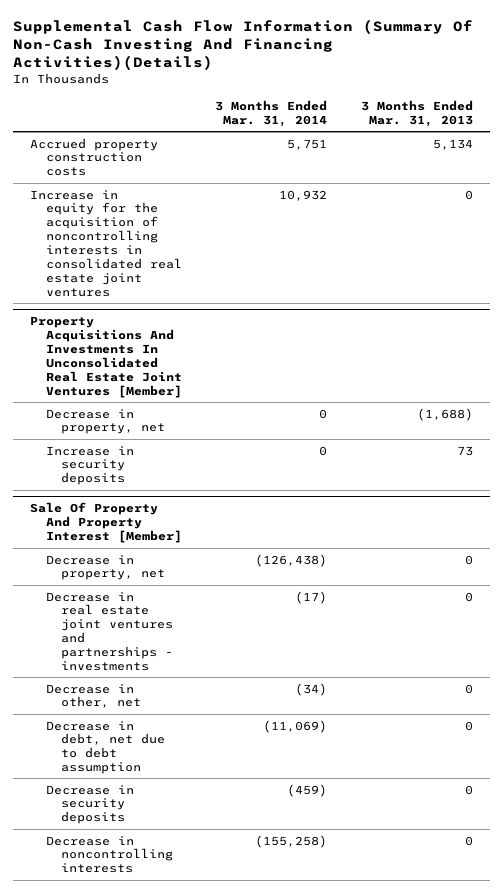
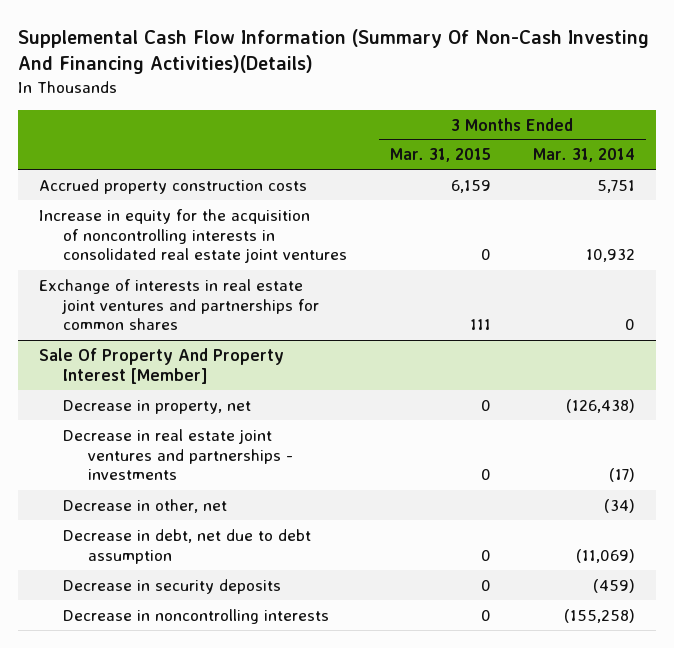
[361,100,474,128] 3 Months Ended Mar. 31, 2013 -> none
none -> [389,148,491,163] Mar. 31, 2015
[30,316,182,398] Property Acquisitions And Investments In Unconsolidated Real Estate Joint Ventures [Member] -> none
[45,408,165,435] Decrease in property, net -> none
[45,445,134,486] Increase in security deposits -> none
none -> [38,278,320,331] Exchange of interests in real estate joint ventures and partnerships for common shares

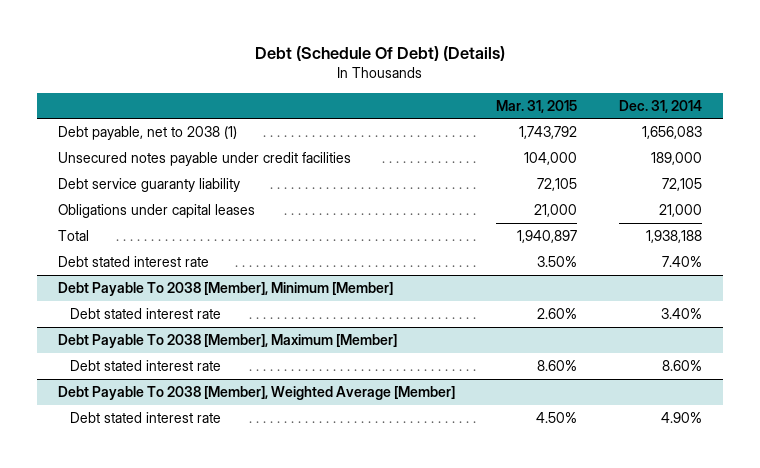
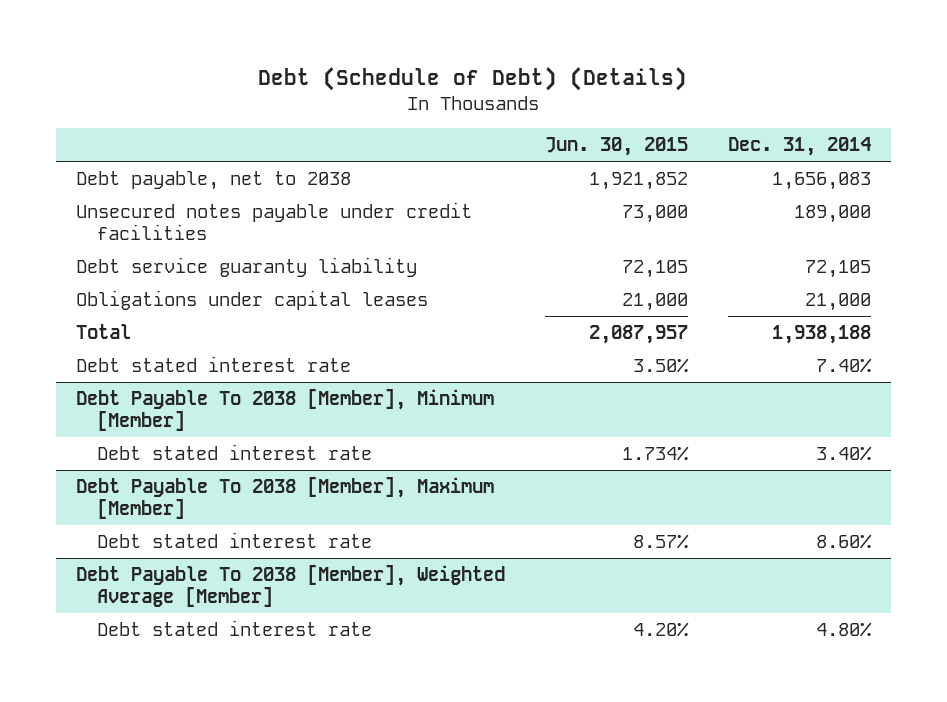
[254,46,505,62] Debt (Schedule Of Debt) (Details) -> [258,66,688,91] Debt (Schedule of Debt) (Details)
[496,99,578,113] Mar. 31, 2015 -> none
none -> [544,136,688,156] Jun. 30, 2015
[58,126,238,141] Debt payable, net to 2038 (1) -> [76,170,352,190] Debt payable, net to 2038
[660,412,702,424] 4.90% -> [815,621,872,637] 4.80%

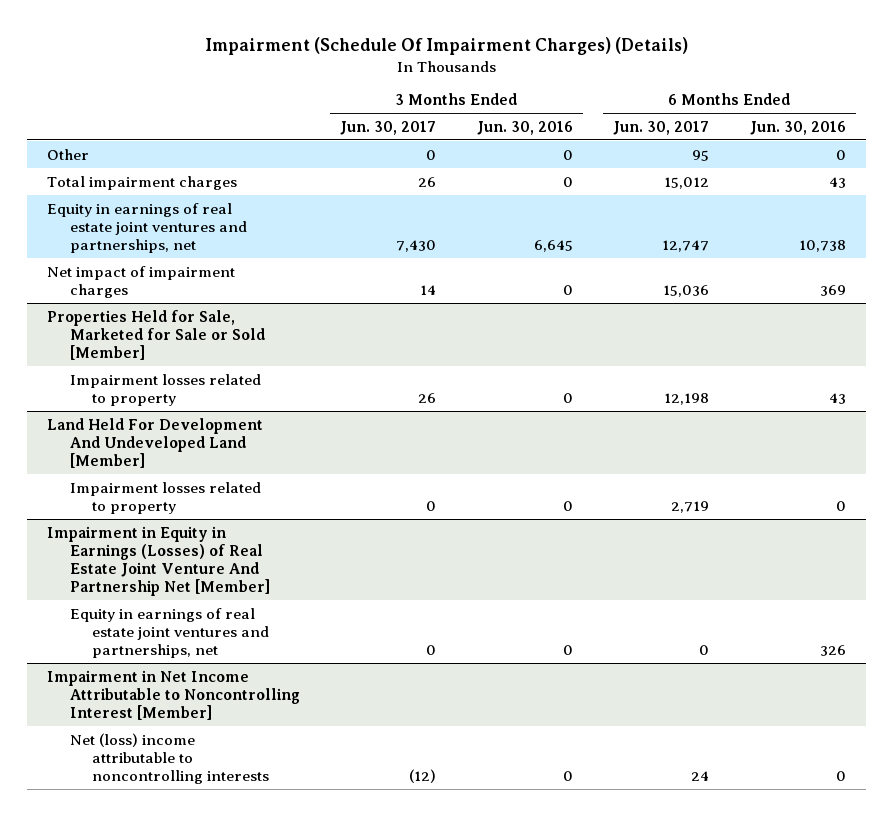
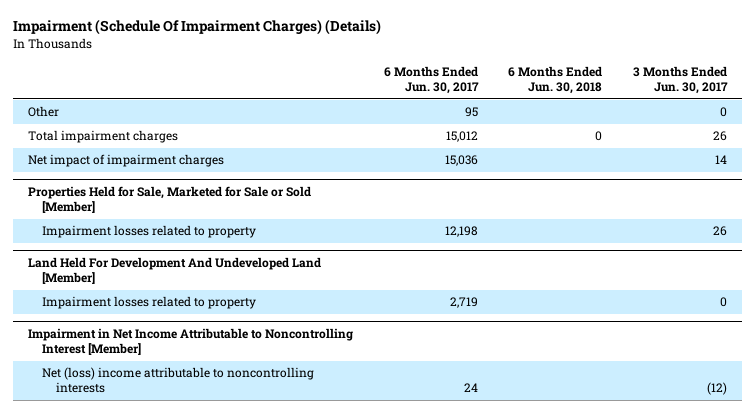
[476,120,573,135] Jun. 30, 2016 -> none
[749,120,846,135] Jun. 30, 2016 -> none
none -> [508,65,603,95] 6 Months Ended Jun. 30, 2018
[47,202,247,253] Equity in earnings of real estate joint ventures and partnerships, net -> none
[47,525,270,596] Impairment in Equity in Earnings (Losses) of Real Estate Joint Venture And Partnership Net [Member] -> none
[69,607,269,658] Equity in earnings of real estate joint ventures and partnerships, net -> none

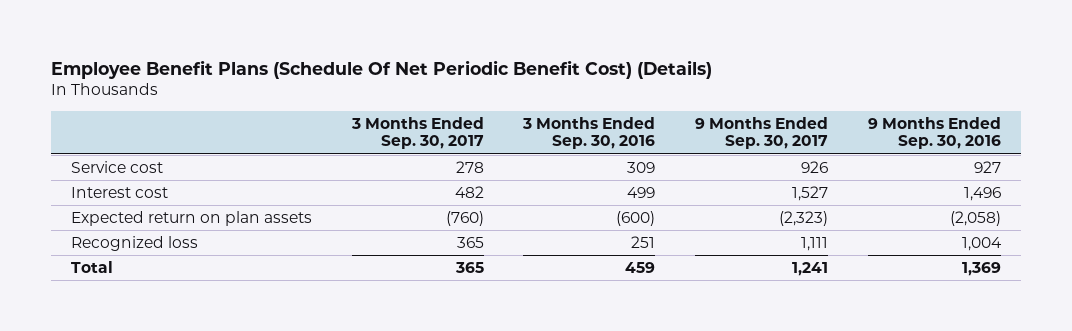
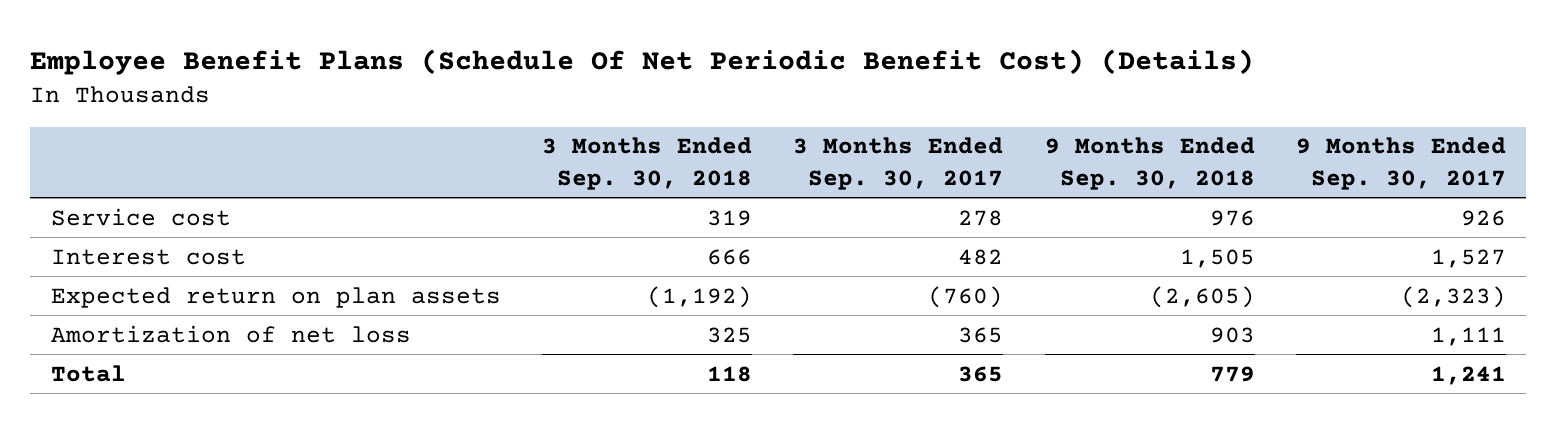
[522,116,656,150] 3 Months Ended Sep. 30, 2016 -> none
[867,116,1001,150] 9 Months Ended Sep. 30, 2016 -> none
none -> [542,137,753,190] 3 Months Ended Sep. 30, 2018
none -> [1044,137,1255,190] 9 Months Ended Sep. 30, 2018
[70,235,198,251] Recognized loss -> [51,324,412,343] Amortization of net loss

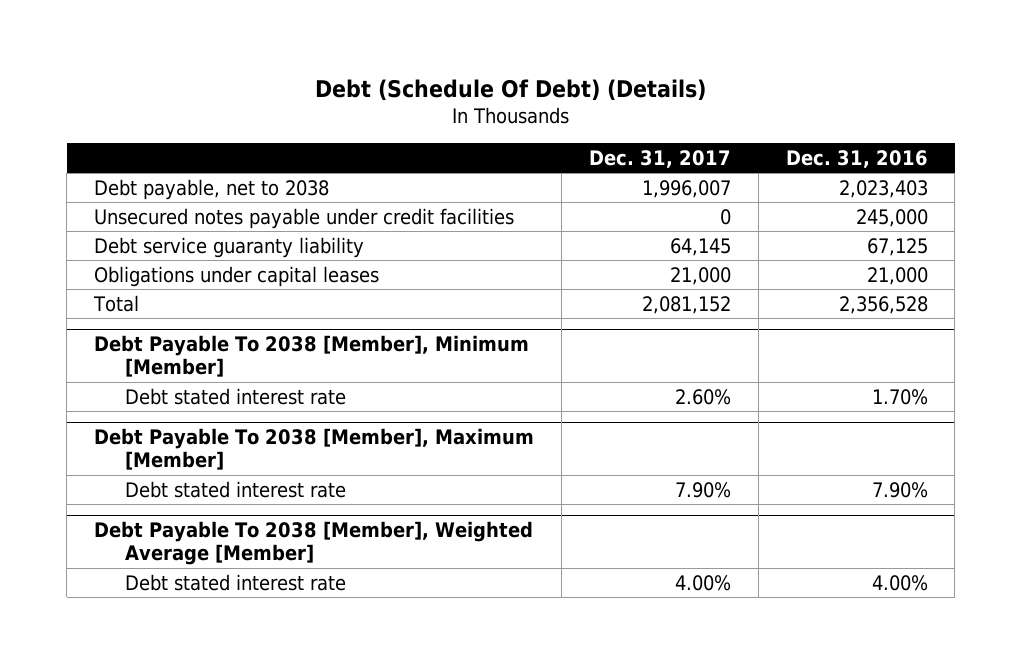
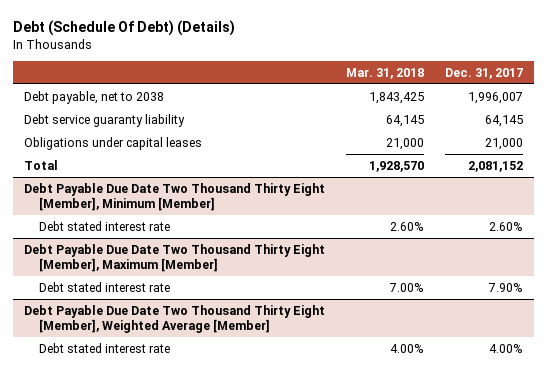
[785,149,928,168] Dec. 31, 2016 -> none
none -> [345,67,424,79] Mar. 31, 2018
[94,207,515,229] Unsecured notes payable under credit facilities -> none
[94,335,530,378] Debt Payable To 2038 [Member], Minimum [Member] -> none
none -> [23,182,325,211] Debt Payable Due Date Two Thousand Thirty Eight [Member], Minimum [Member]
[94,428,535,471] Debt Payable To 2038 [Member], Maximum [Member] -> none
none -> [23,243,325,272] Debt Payable Due Date Two Thousand Thirty Eight [Member], Maximum [Member]
[94,521,534,566] Debt Payable To 2038 [Member], Weighted Average [Member] -> none
none -> [23,304,325,333] Debt Payable Due Date Two Thousand Thirty Eight [Member], Weighted Average [Member]

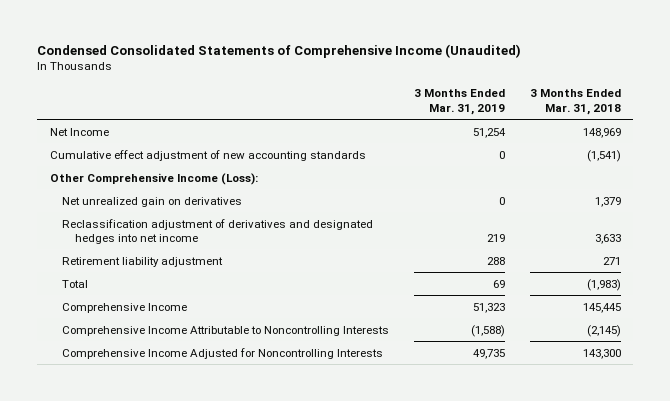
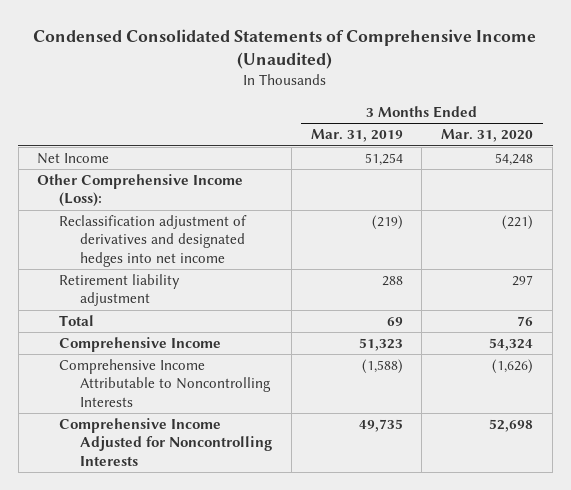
[529,89,621,115] 3 Months Ended Mar. 31, 2018 -> none
none -> [441,129,534,143] Mar. 31, 2020
[49,149,366,161] Cumulative effect adjustment of new accounting standards -> none
[62,196,243,207] Net unrealized gain on derivatives -> none
[486,233,505,242] 219 -> [371,215,403,231] (219)

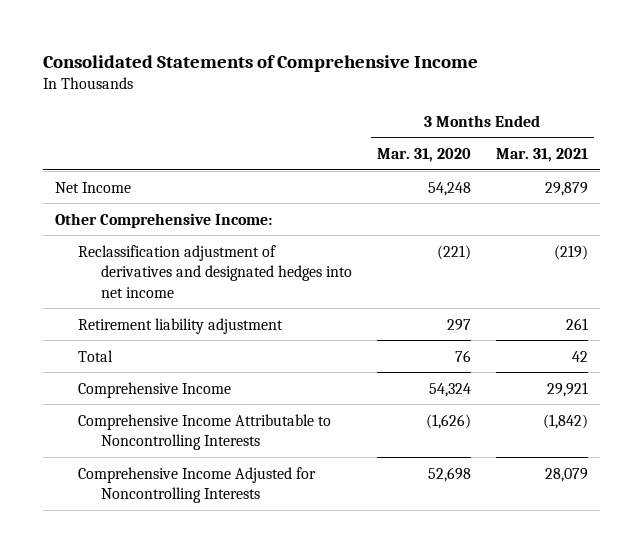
[33,28,537,70] Condensed Consolidated Statements of Comprehensive Income (Unaudited) -> [43,54,479,72] Consolidated Statements of Comprehensive Income
[310,129,403,143] Mar. 31, 2019 -> none
none -> [495,148,588,163] Mar. 31, 2021
[37,174,244,208] Other Comprehensive Income (Loss): -> [55,212,273,228] Other Comprehensive Income:

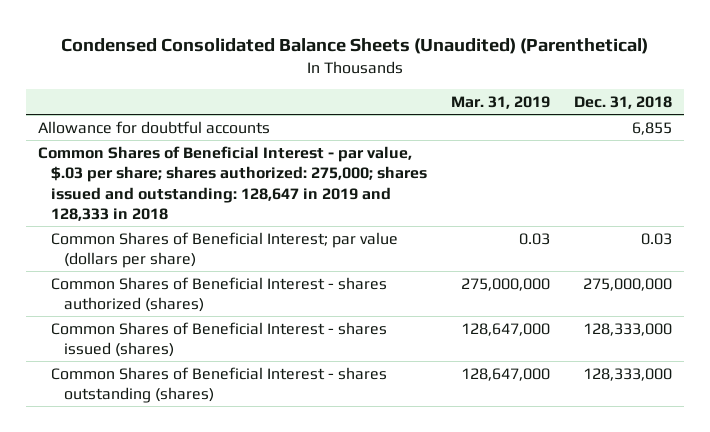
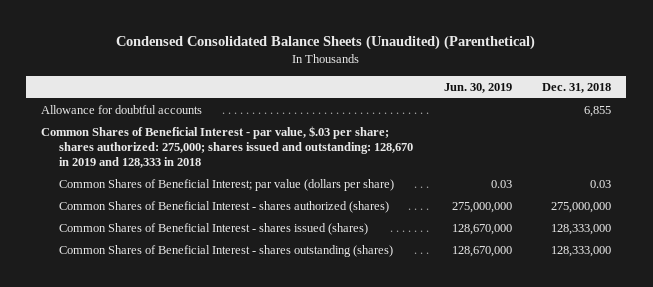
[451,95,551,109] Mar. 31, 2019 -> none
none -> [443,82,512,93] Jun. 30, 2019
[38,145,428,222] Common Shares of Beneficial Interest - par value, $.03 per share; shares authorized: 275,000; shares issued and outstanding: 128,647 in 2019 and 128,333 in 2018 -> [41,126,414,168] Common Shares of Beneficial Interest - par value, $.03 per share; shares authorized: 275,000; shares issued and outstanding: 128,670 in 2019 and 128,333 in 2018

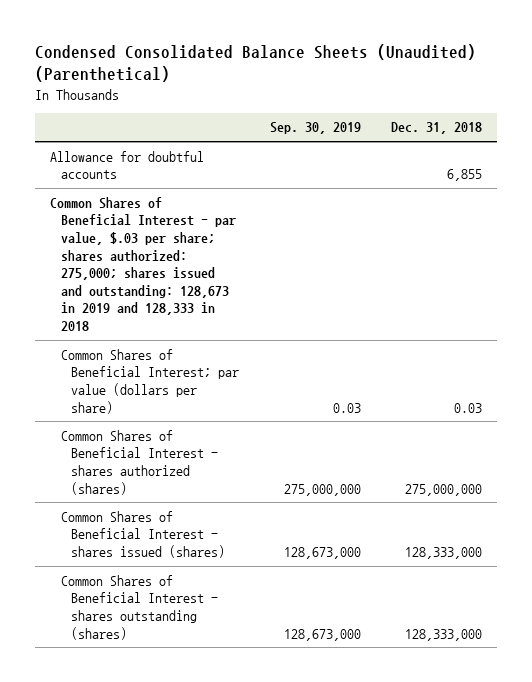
[443,82,512,93] Jun. 30, 2019 -> none
none -> [269,122,361,135] Sep. 30, 2019
[41,126,414,168] Common Shares of Beneficial Interest - par value, $.03 per share; shares authorized: 275,000; shares issued and outstanding: 128,670 in 2019 and 128,333 in 2018 -> [50,196,236,332] Common Shares of Beneficial Interest - par value, $.03 per share; shares authorized: 275,000; shares issued and outstanding: 128,673 in 2019 and 128,333 in 2018

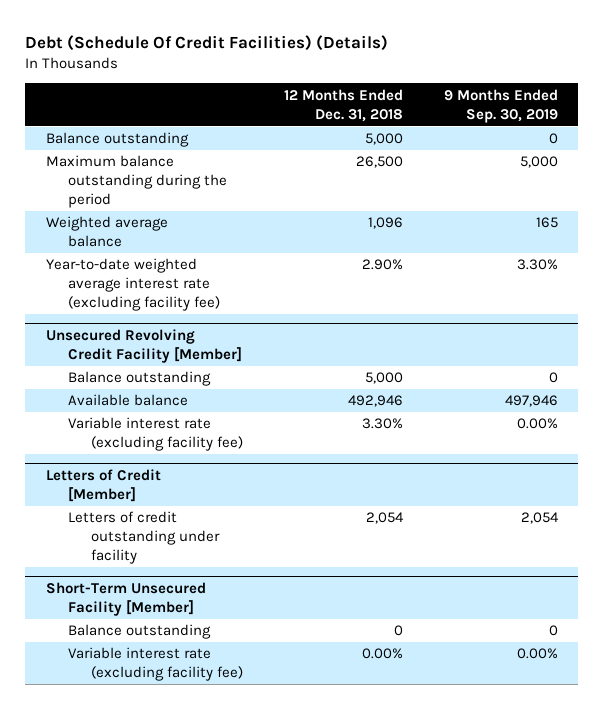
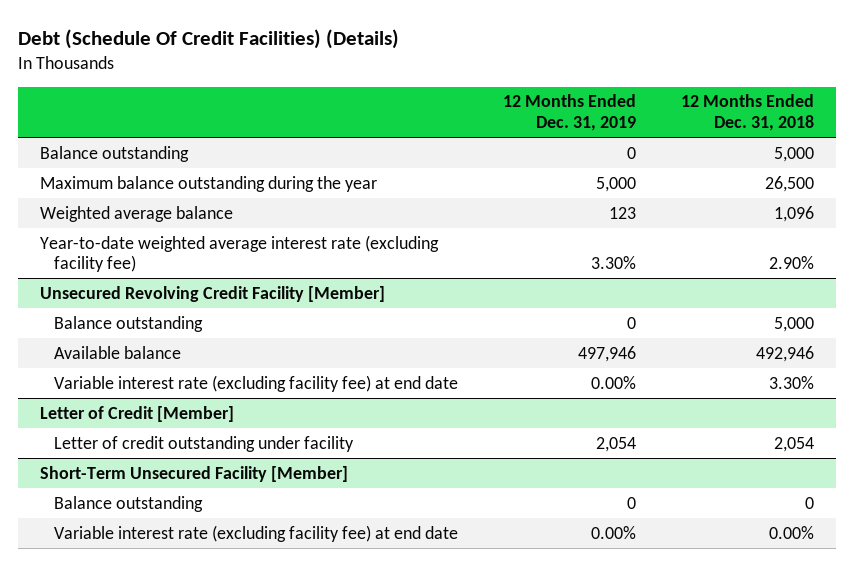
[443,88,558,123] 9 Months Ended Sep. 30, 2019 -> none
none -> [502,94,636,131] 12 Months Ended Dec. 31, 2019
[45,155,228,209] Maximum balance outstanding during the period -> [40,175,378,192] Maximum balance outstanding during the year
[68,417,243,452] Variable interest rate (excluding facility fee) -> [54,374,459,392] Variable interest rate (excluding facility fee) at end date
[45,468,161,502] Letters of Credit [Member] -> [40,405,235,422] Letter of Credit [Member]
[68,511,220,565] Letters of credit outstanding under facility -> [54,435,355,452] Letter of credit outstanding under facility
[68,647,243,682] Variable interest rate (excluding facility fee) -> [54,524,459,542] Variable interest rate (excluding facility fee) at end date

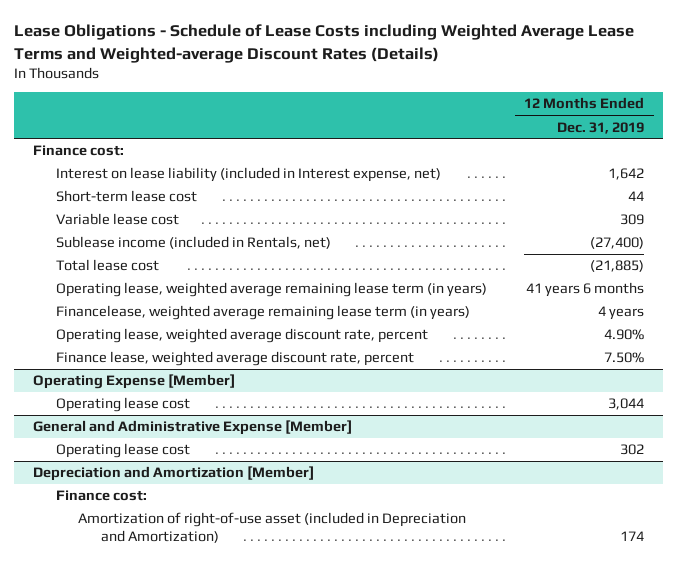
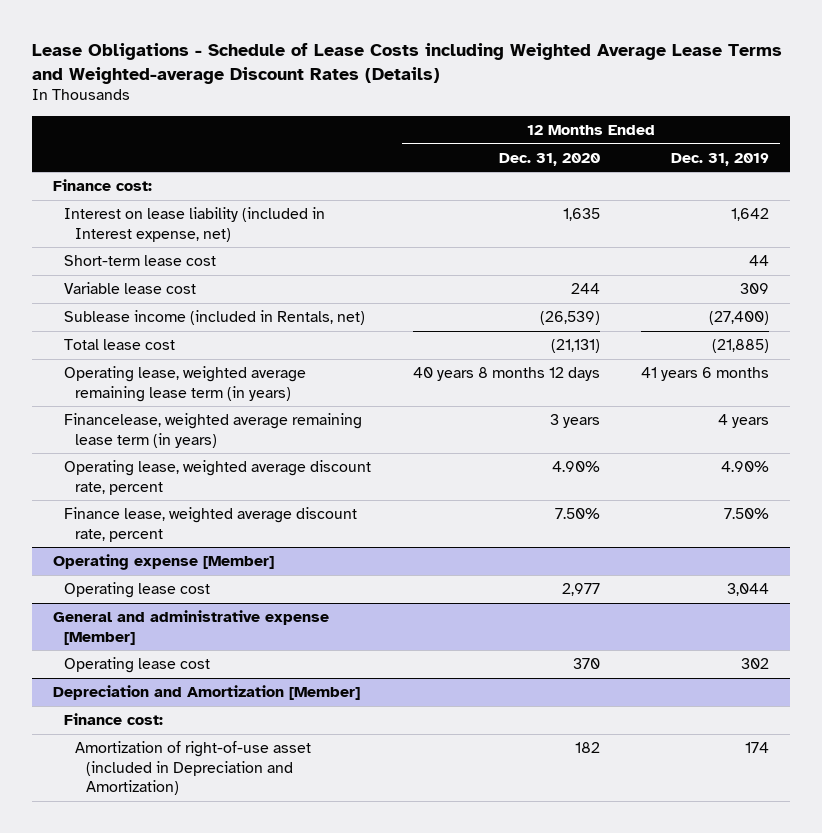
none -> [498,152,600,166] Dec. 31, 2020
[33,374,236,390] Operating Expense [Member] -> [52,554,274,571] Operating expense [Member]
[33,420,353,436] General and Administrative Expense [Member] -> [52,610,329,645] General and administrative expense [Member]

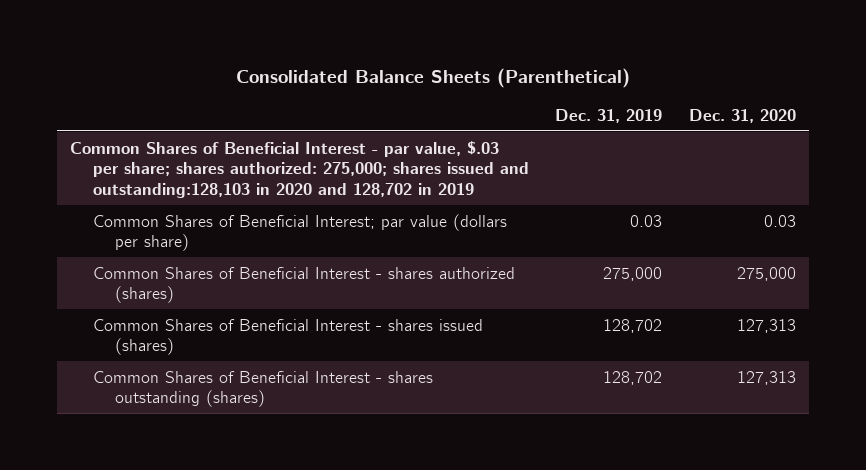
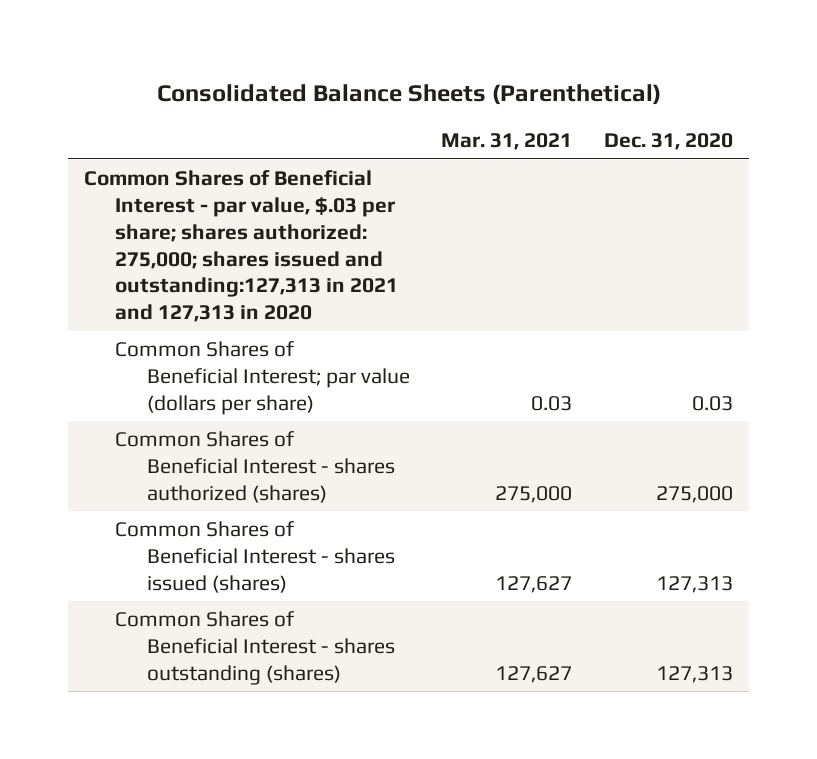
[555,108,663,123] Dec. 31, 2019 -> none
none -> [441,133,573,151] Mar. 31, 2021
[70,140,529,199] Common Shares of Beneficial Interest - par value, $.03 per share; shares authorized: 275,000; shares issued and outstanding:128,103 in 2020 and 128,702 in 2019 -> [84,170,399,323] Common Shares of Beneficial Interest - par value, $.03 per share; shares authorized: 275,000; shares issued and outstanding:127,313 in 2021 and 127,313 in 2020

